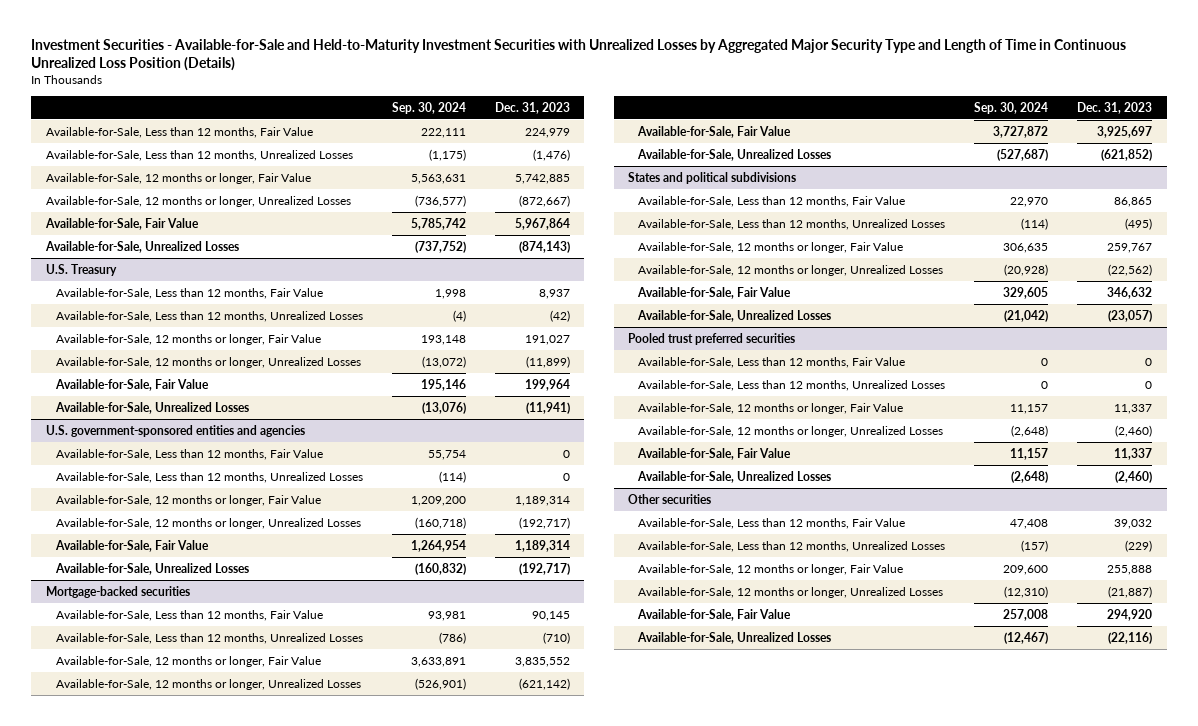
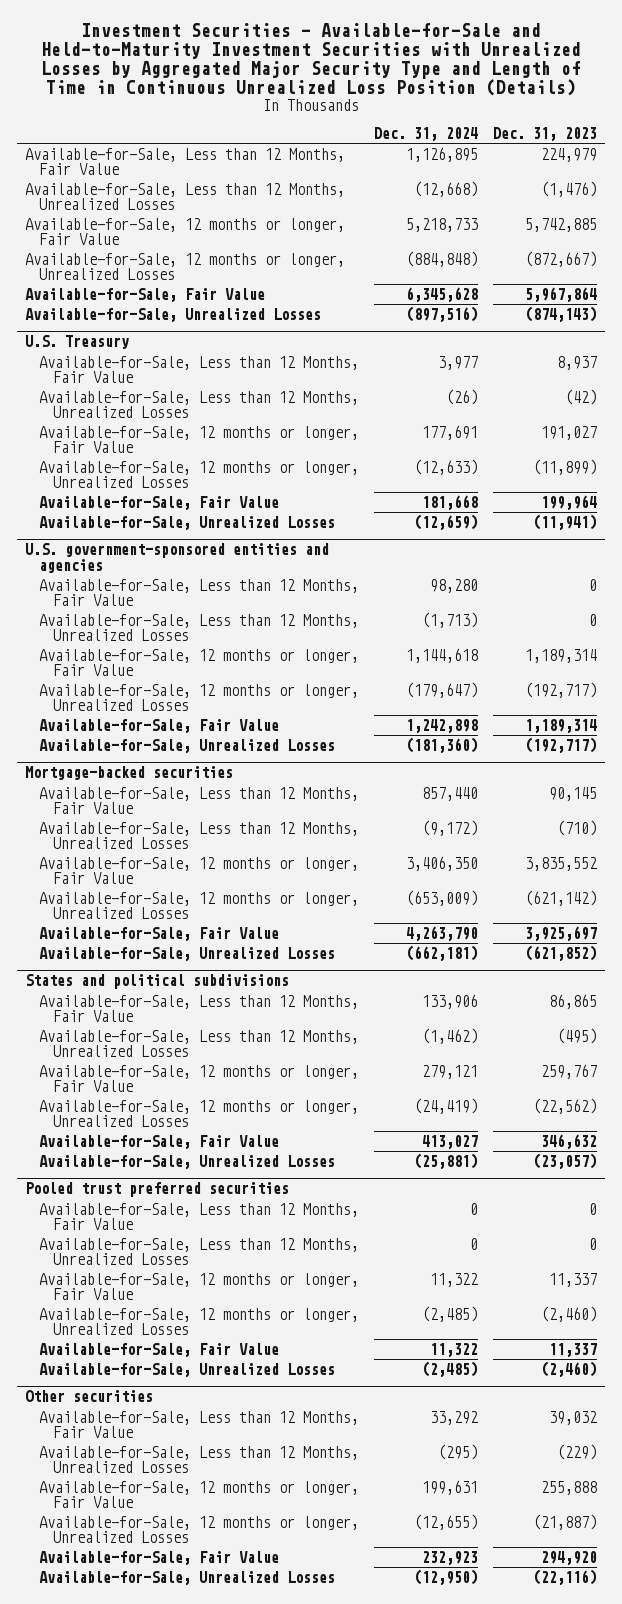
[391,101,466,114] Sep. 30, 2024 -> none
none -> [374,127,479,142] Dec. 31, 2024
[45,126,313,138] Available-for-Sale, Less than 12 months, Fair Value -> [24,147,345,176] Available-for-Sale, Less than 12 Months, Fair Value
[45,149,353,161] Available-for-Sale, Less than 12 months, Unrealized Losses -> [24,182,345,211] Available-for-Sale, Less than 12 Months, Unrealized Losses
[55,287,323,299] Available-for-Sale, Less than 12 months, Fair Value -> [38,355,359,384] Available-for-Sale, Less than 12 Months, Fair Value
[55,310,363,322] Available-for-Sale, Less than 12 months, Unrealized Losses -> [38,390,359,419] Available-for-Sale, Less than 12 Months, Unrealized Losses
[55,448,323,460] Available-for-Sale, Less than 12 months, Fair Value -> [38,578,359,607] Available-for-Sale, Less than 12 Months, Fair Value
[55,471,363,483] Available-for-Sale, Less than 12 months, Unrealized Losses -> [38,613,359,642] Available-for-Sale, Less than 12 Months, Unrealized Losses
[55,609,323,621] Available-for-Sale, Less than 12 months, Fair Value -> [38,786,359,815] Available-for-Sale, Less than 12 Months, Fair Value
[55,632,363,644] Available-for-Sale, Less than 12 months, Unrealized Losses -> [38,821,359,850] Available-for-Sale, Less than 12 Months, Unrealized Losses
[638,195,906,207] Available-for-Sale, Less than 12 months, Fair Value -> [38,994,359,1023] Available-for-Sale, Less than 12 Months, Fair Value
[638,218,946,230] Available-for-Sale, Less than 12 months, Unrealized Losses -> [38,1029,359,1058] Available-for-Sale, Less than 12 Months, Unrealized Losses
[638,356,906,368] Available-for-Sale, Less than 12 months, Fair Value -> [38,1202,359,1231] Available-for-Sale, Less than 12 Months, Fair Value
[638,379,946,391] Available-for-Sale, Less than 12 months, Unrealized Losses -> [38,1237,359,1266] Available-for-Sale, Less than 12 Months, Unrealized Losses
[638,517,906,529] Available-for-Sale, Less than 12 months, Fair Value -> [38,1410,359,1439] Available-for-Sale, Less than 12 Months, Fair Value
[638,540,946,552] Available-for-Sale, Less than 12 months, Unrealized Losses -> [38,1445,359,1474] Available-for-Sale, Less than 12 Months, Unrealized Losses

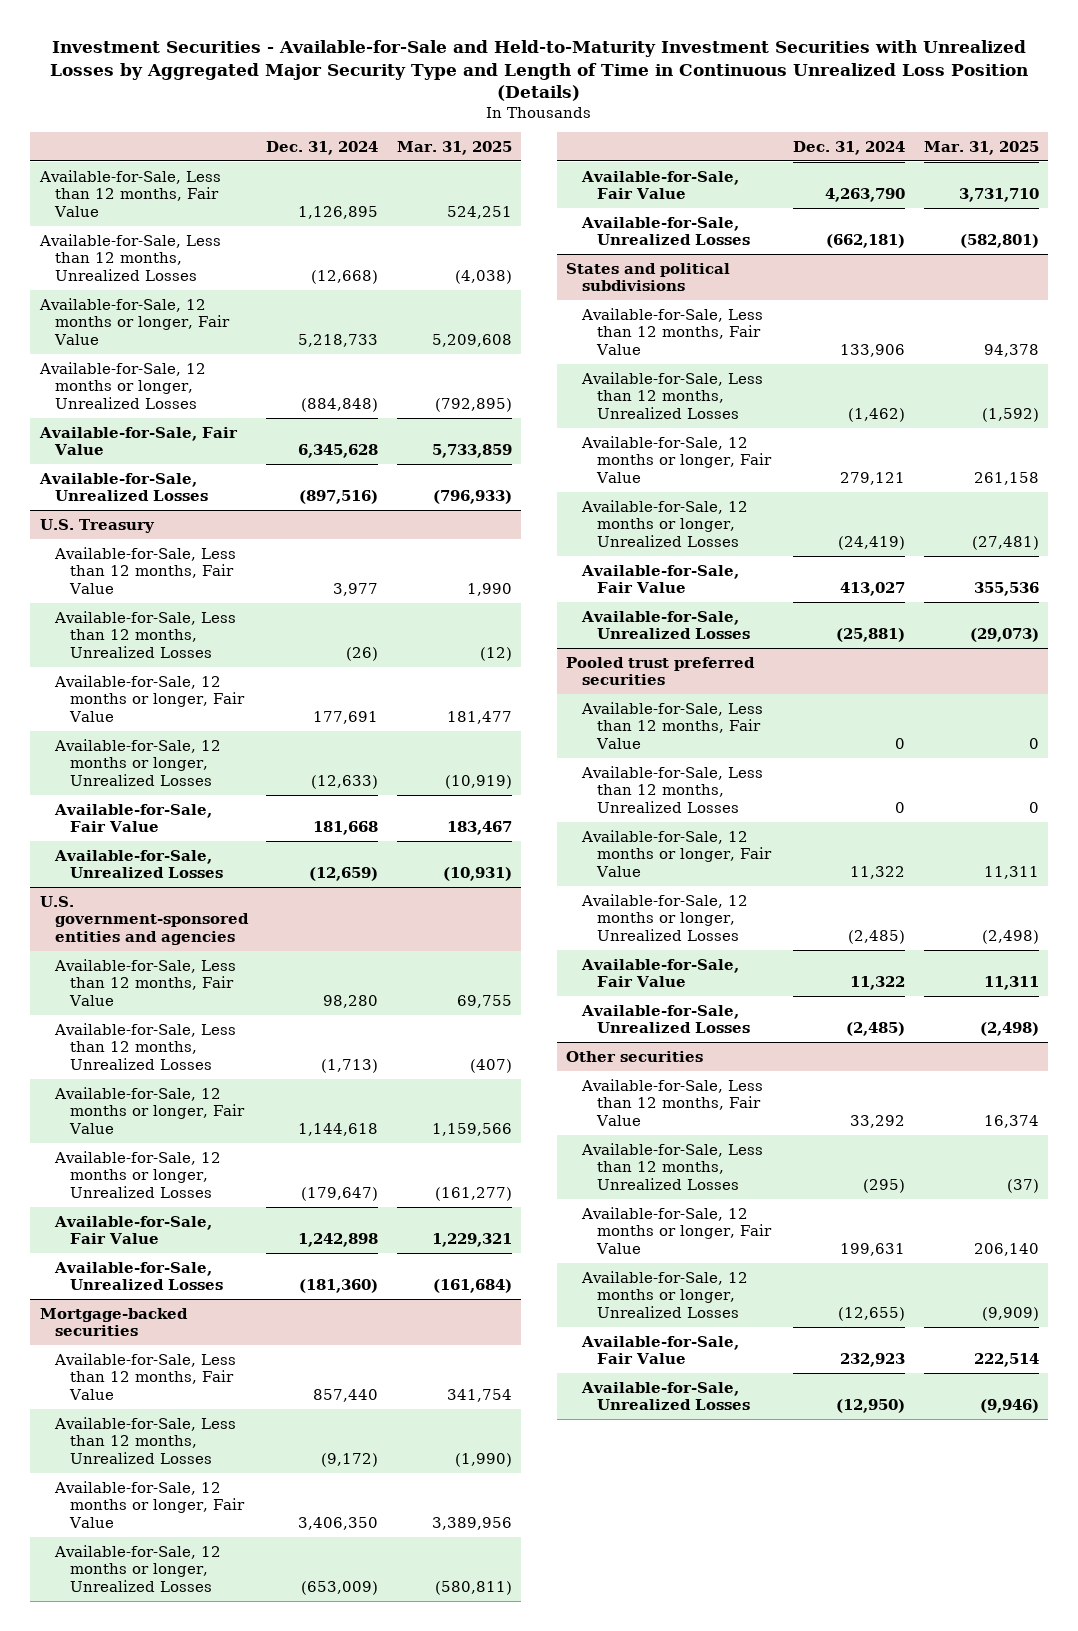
[493,127,598,142] Dec. 31, 2023 -> none
none -> [396,140,512,155] Mar. 31, 2025
[24,147,345,176] Available-for-Sale, Less than 12 Months, Fair Value -> [38,169,221,218] Available-for-Sale, Less than 12 months, Fair Value
[24,182,345,211] Available-for-Sale, Less than 12 Months, Unrealized Losses -> [38,233,221,282] Available-for-Sale, Less than 12 months, Unrealized Losses
[38,355,359,384] Available-for-Sale, Less than 12 Months, Fair Value -> [53,546,236,595] Available-for-Sale, Less than 12 months, Fair Value
[38,390,359,419] Available-for-Sale, Less than 12 Months, Unrealized Losses -> [53,610,236,659] Available-for-Sale, Less than 12 months, Unrealized Losses
[38,578,359,607] Available-for-Sale, Less than 12 Months, Fair Value -> [53,958,236,1007] Available-for-Sale, Less than 12 months, Fair Value
[38,613,359,642] Available-for-Sale, Less than 12 Months, Unrealized Losses -> [53,1022,236,1071] Available-for-Sale, Less than 12 months, Unrealized Losses
[38,786,359,815] Available-for-Sale, Less than 12 Months, Fair Value -> [53,1352,236,1401] Available-for-Sale, Less than 12 months, Fair Value
[38,821,359,850] Available-for-Sale, Less than 12 Months, Unrealized Losses -> [53,1416,236,1465] Available-for-Sale, Less than 12 months, Unrealized Losses
[38,994,359,1023] Available-for-Sale, Less than 12 Months, Fair Value -> [580,307,763,356] Available-for-Sale, Less than 12 months, Fair Value
[38,1029,359,1058] Available-for-Sale, Less than 12 Months, Unrealized Losses -> [580,371,763,420] Available-for-Sale, Less than 12 months, Unrealized Losses
[38,1202,359,1231] Available-for-Sale, Less than 12 Months, Fair Value -> [580,701,763,750] Available-for-Sale, Less than 12 months, Fair Value
[38,1237,359,1266] Available-for-Sale, Less than 12 Months, Unrealized Losses -> [580,765,763,814] Available-for-Sale, Less than 12 months, Unrealized Losses
[38,1410,359,1439] Available-for-Sale, Less than 12 Months, Fair Value -> [580,1078,763,1127] Available-for-Sale, Less than 12 months, Fair Value
[38,1445,359,1474] Available-for-Sale, Less than 12 Months, Unrealized Losses -> [580,1142,763,1191] Available-for-Sale, Less than 12 months, Unrealized Losses

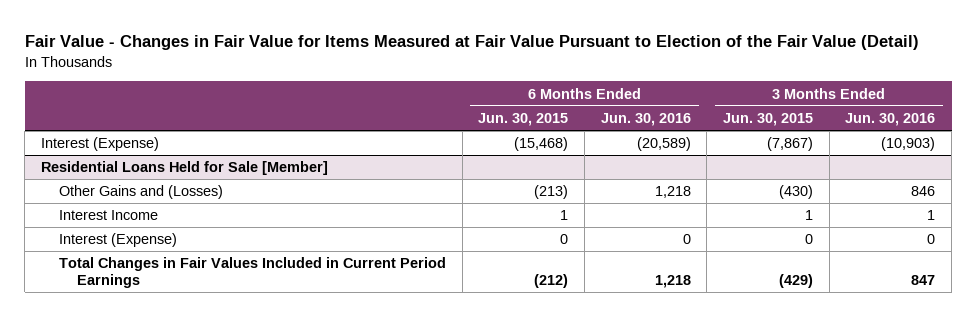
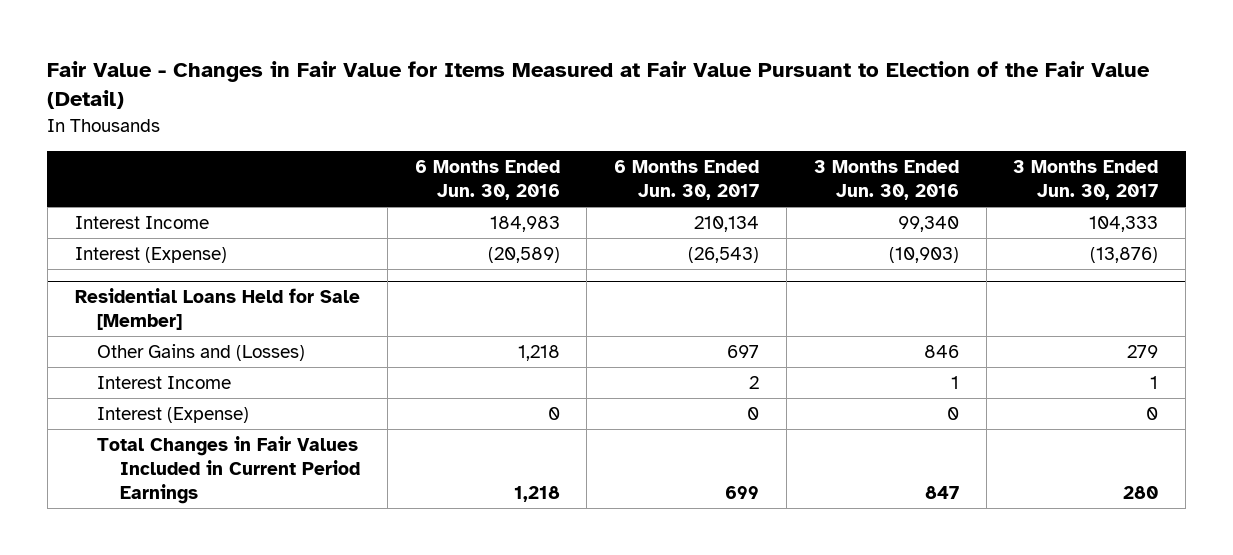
[478,112,569,126] Jun. 30, 2015 -> none
[723,112,814,126] Jun. 30, 2015 -> none
none -> [614,159,760,201] 6 Months Ended Jun. 30, 2017
none -> [1013,159,1159,201] 3 Months Ended Jun. 30, 2017
none -> [74,215,209,229] Interest Income

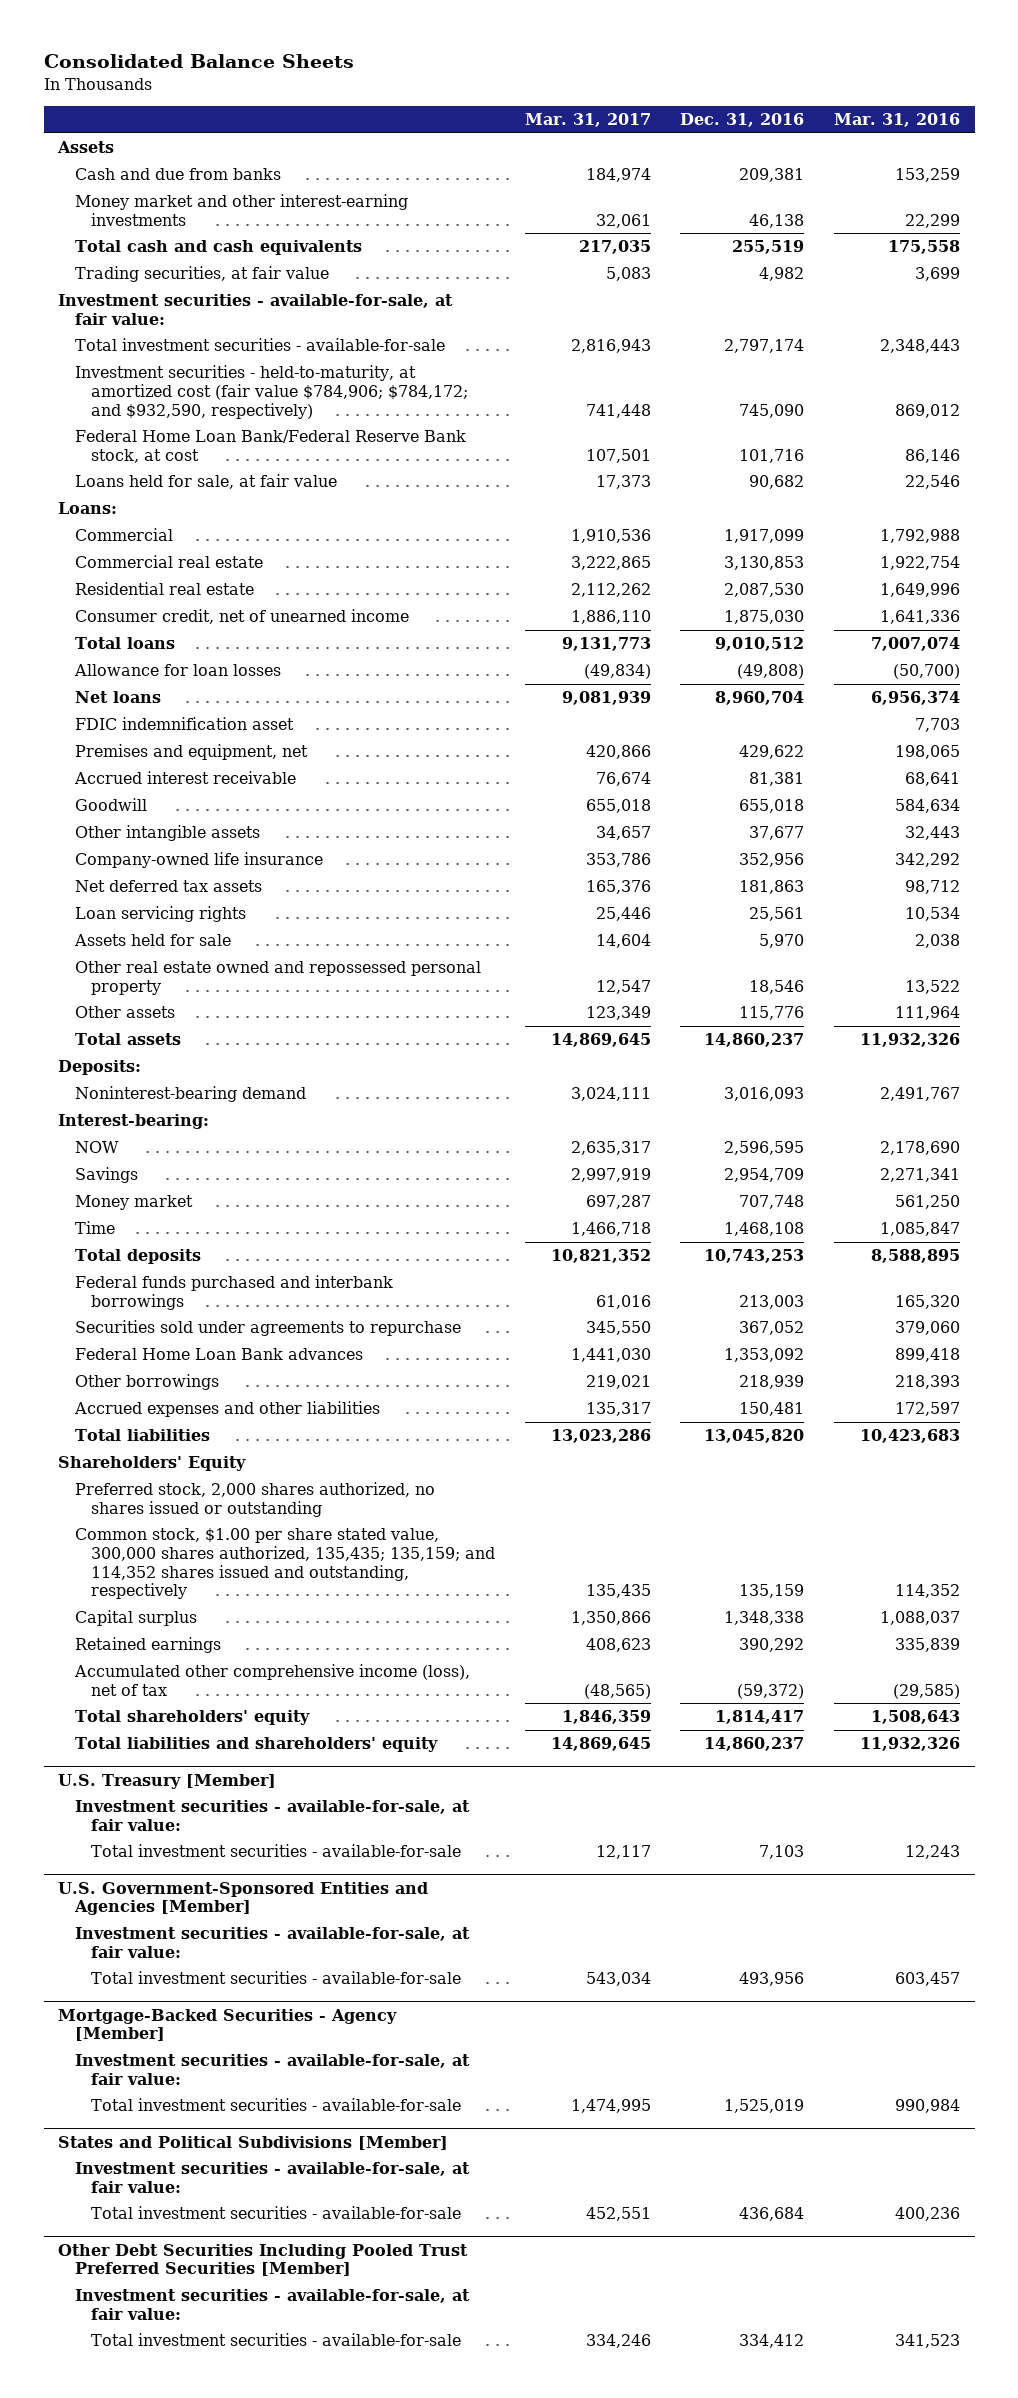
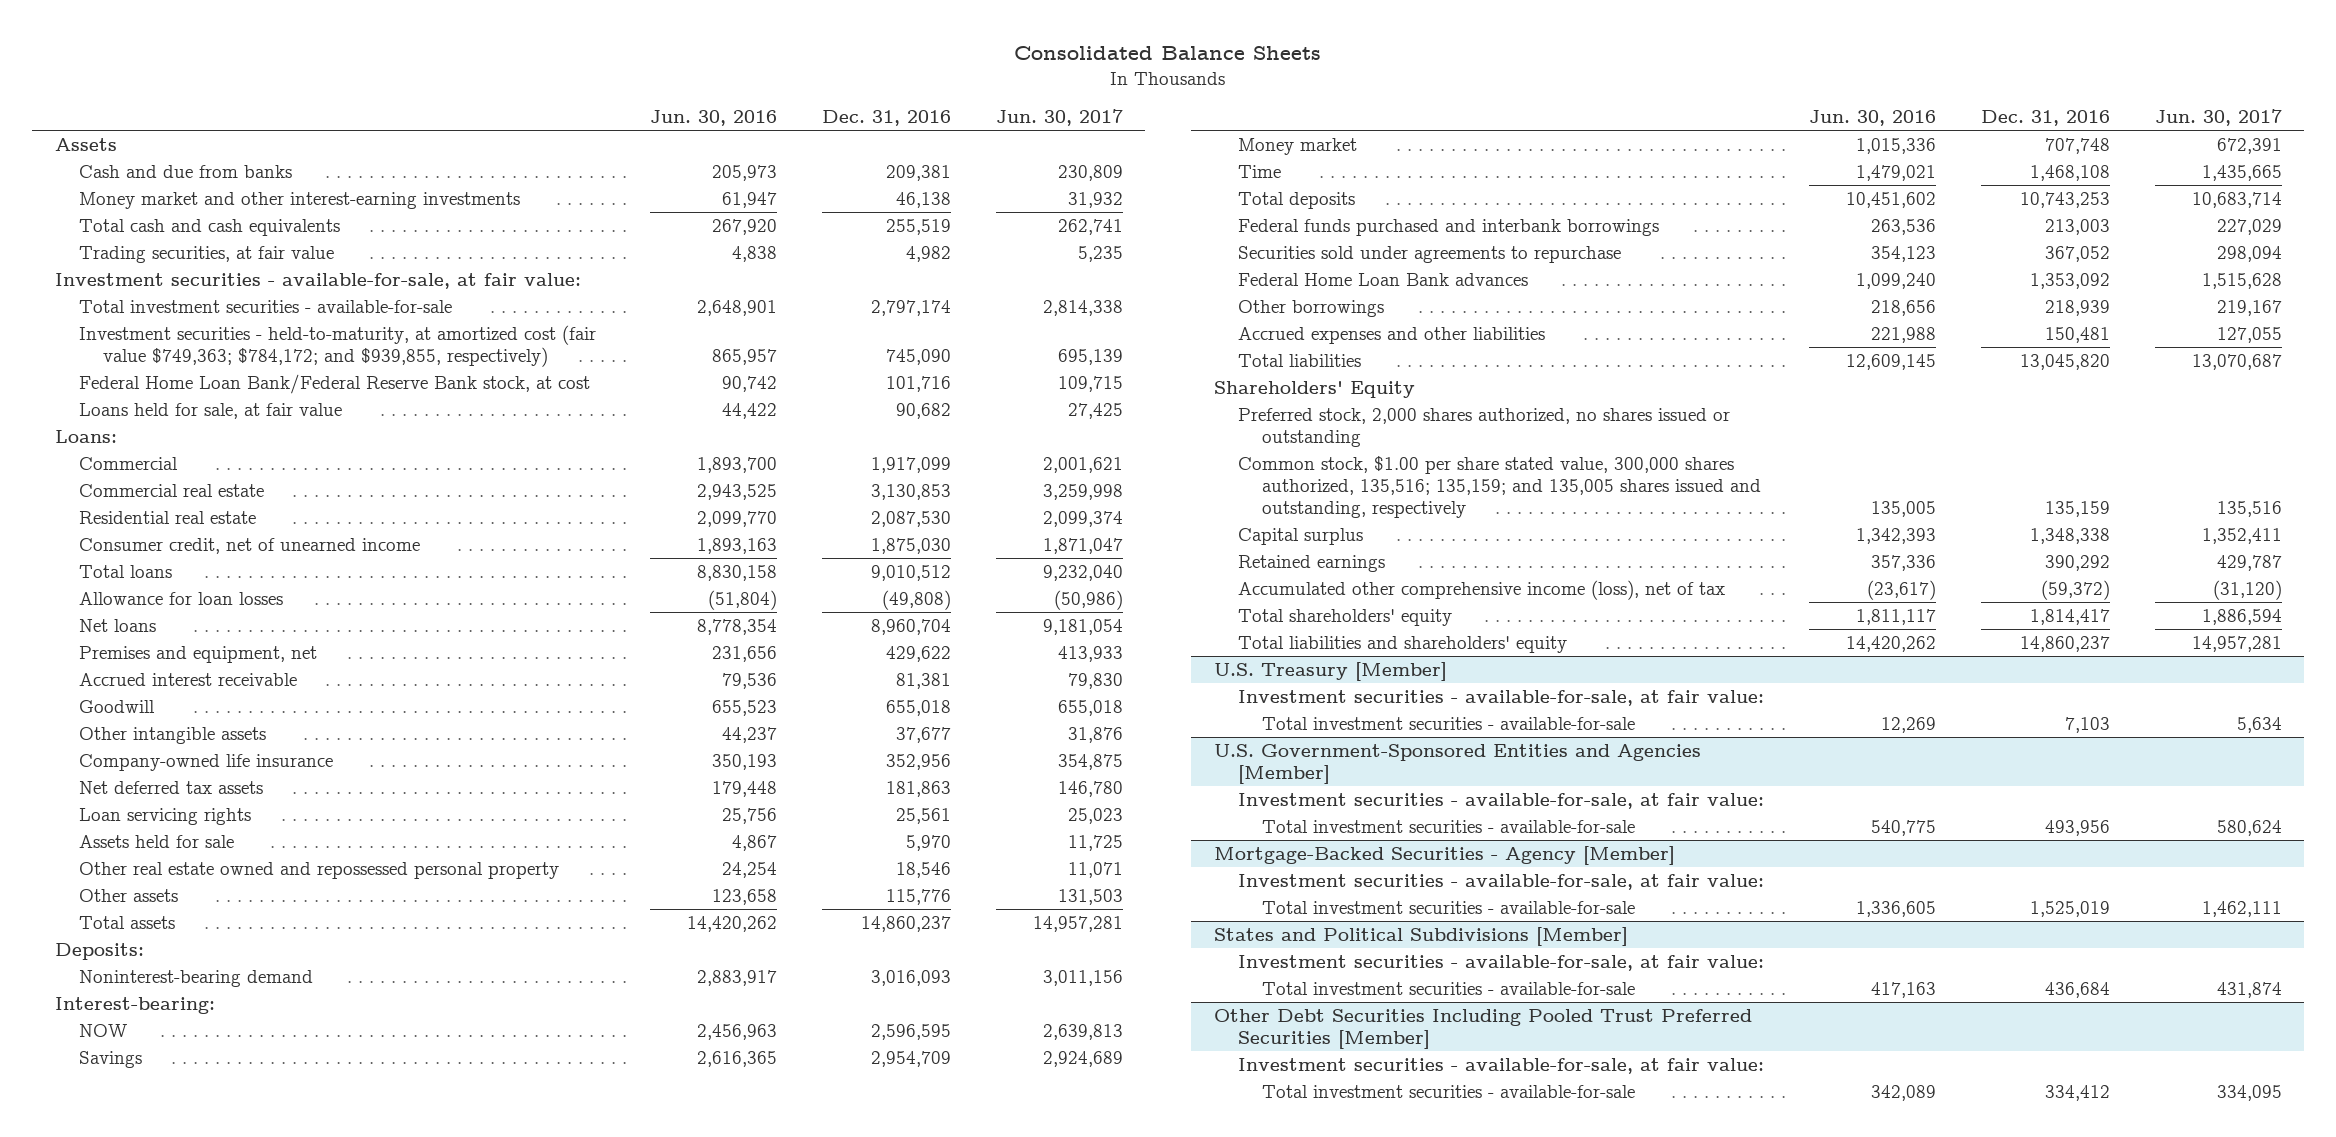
[524,113,651,128] Mar. 31, 2017 -> none
[833,113,960,128] Mar. 31, 2016 -> none
none -> [649,110,777,127] Jun. 30, 2016
none -> [995,109,1123,127] Jun. 30, 2017
[74,365,469,419] Investment securities - held-to-maturity, at amortized cost (fair value $784,906; $784,172; and $932,590, respectively) -> [78,324,596,368] Investment securities - held-to-maturity, at amortized cost (fair value $749,363; $784,172; and $939,855, respectively)
[74,717,294,731] FDIC indemnification asset -> none
[74,1528,496,1600] Common stock, $1.00 per share stated value, 300,000 shares authorized, 135,435; 135,159; and 114,352 shares issued and outstanding, respectively -> [1237,455,1762,519] Common stock, $1.00 per share stated value, 300,000 shares authorized, 135,516; 135,159; and 135,005 shares issued and outstanding, respectively

